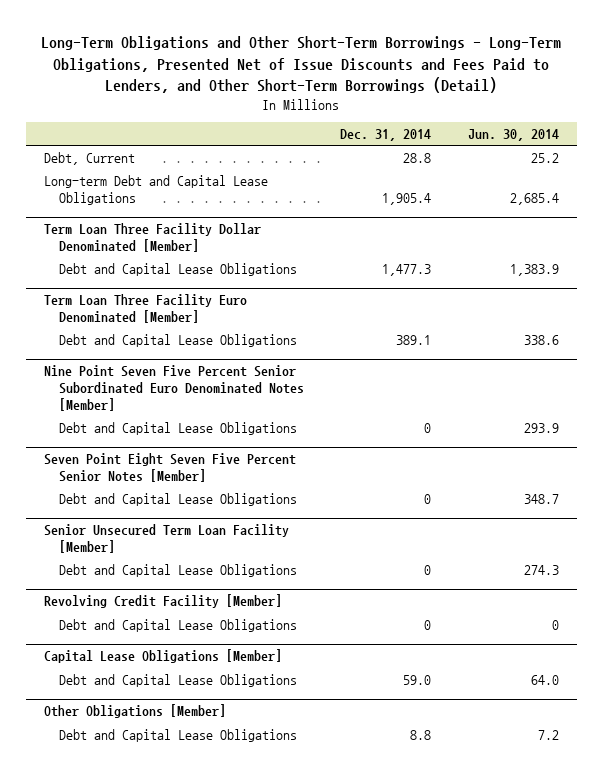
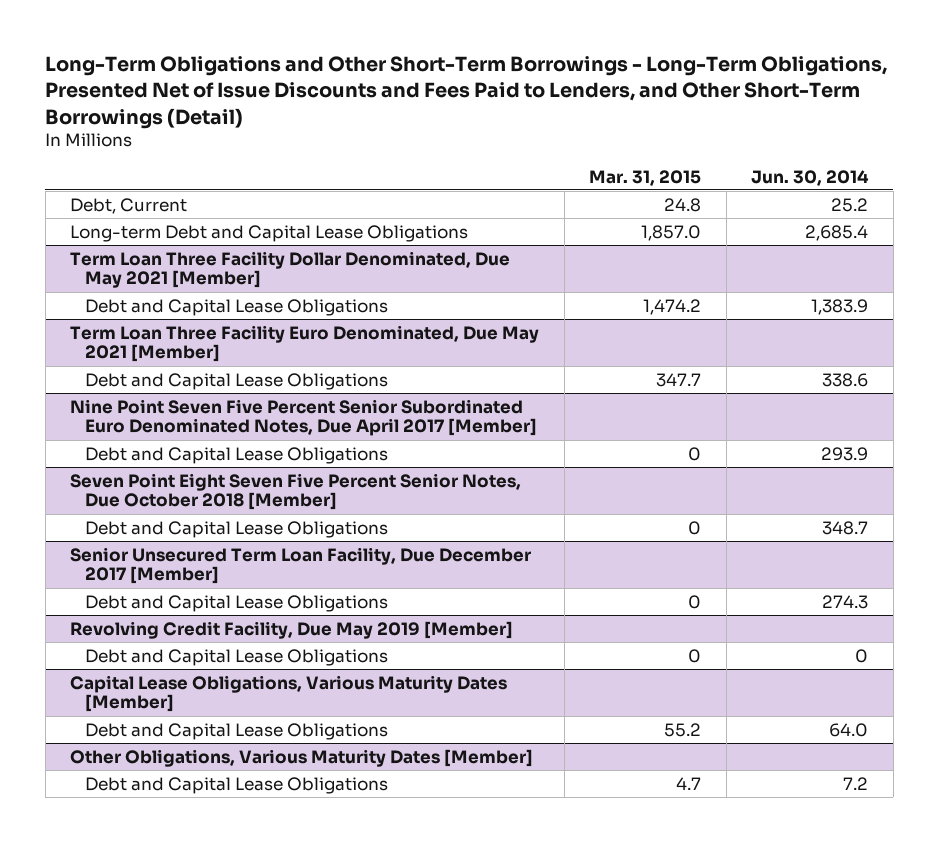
[340,129,432,142] Dec. 31, 2014 -> none
none -> [589,169,702,186] Mar. 31, 2015
[44,223,262,253] Term Loan Three Facility Dollar Denominated [Member] -> [70,250,511,289] Term Loan Three Facility Dollar Denominated, Due May 2021 [Member]
[44,294,248,324] Term Loan Three Facility Euro Denominated [Member] -> [70,324,540,363] Term Loan Three Facility Euro Denominated, Due May 2021 [Member]
[44,365,305,411] Nine Point Seven Five Percent Senior Subordinated Euro Denominated Notes [Member] -> [70,398,537,437] Nine Point Seven Five Percent Senior Subordinated Euro Denominated Notes, Due April 2017 [Member]
[44,453,297,483] Seven Point Eight Seven Five Percent Senior Notes [Member] -> [70,472,522,511] Seven Point Eight Seven Five Percent Senior Notes, Due October 2018 [Member]
[44,524,290,554] Senior Unsecured Term Loan Facility [Member] -> [70,546,532,585] Senior Unsecured Term Loan Facility, Due December 2017 [Member]
[44,594,283,609] Revolving Credit Facility [Member] -> [70,620,514,639] Revolving Credit Facility, Due May 2019 [Member]
[44,649,283,664] Capital Lease Obligations [Member] -> [70,674,508,713] Capital Lease Obligations, Various Maturity Dates [Member]
[44,704,227,719] Other Obligations [Member] -> [70,748,534,767] Other Obligations, Various Maturity Dates [Member]

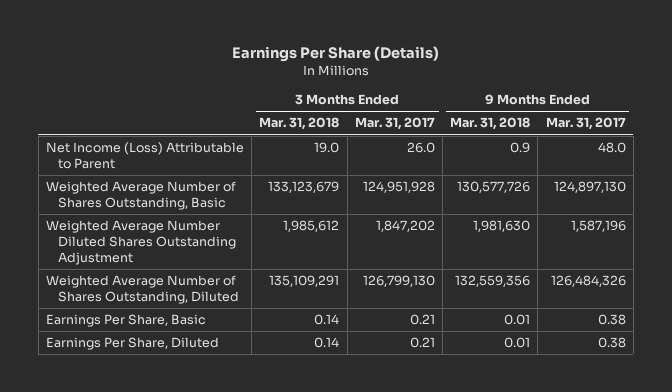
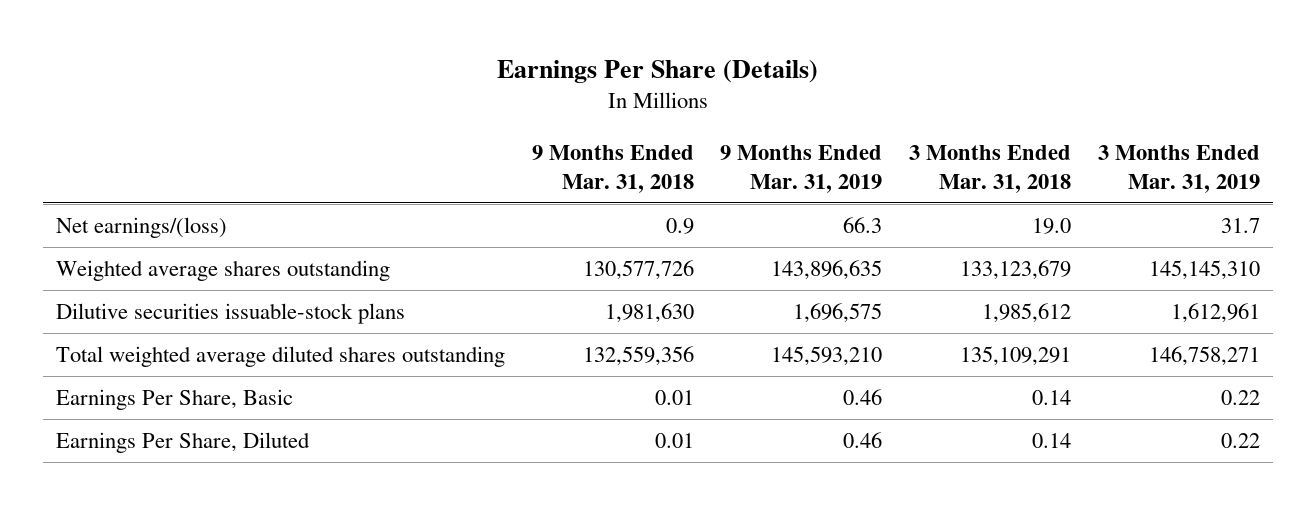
[354,117,435,131] Mar. 31, 2017 -> none
[545,117,626,131] Mar. 31, 2017 -> none
none -> [720,144,883,193] 9 Months Ended Mar. 31, 2019
none -> [1097,144,1260,193] 3 Months Ended Mar. 31, 2019
[46,142,245,169] Net Income (Loss) Attributable to Parent -> [55,216,227,238] Net earnings/(loss)
[46,181,237,210] Weighted Average Number of Shares Outstanding, Basic -> [55,259,390,281] Weighted average shares outstanding
[46,220,237,265] Weighted Average Number Diluted Shares Outstanding Adjustment -> [55,302,405,324] Dilutive securities issuable-stock plans
[46,275,240,304] Weighted Average Number of Shares Outstanding, Diluted -> [55,345,505,367] Total weighted average diluted shares outstanding

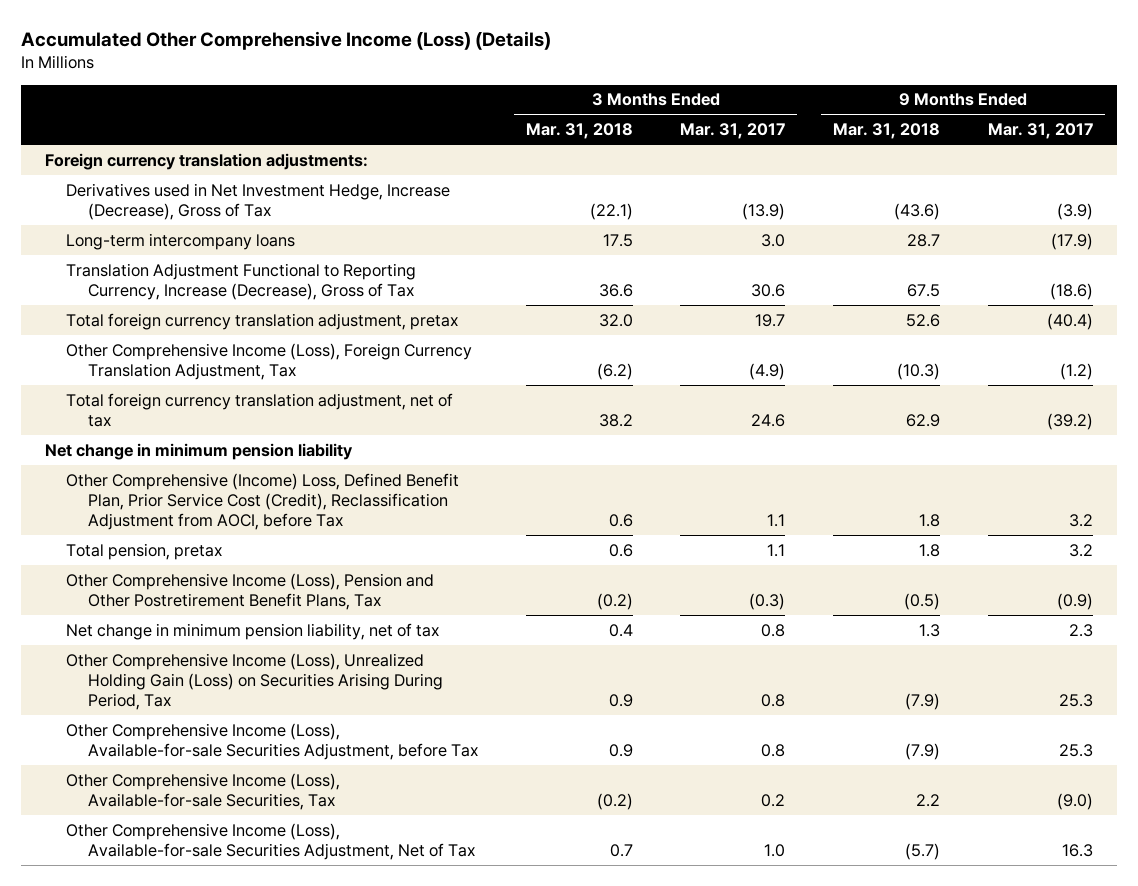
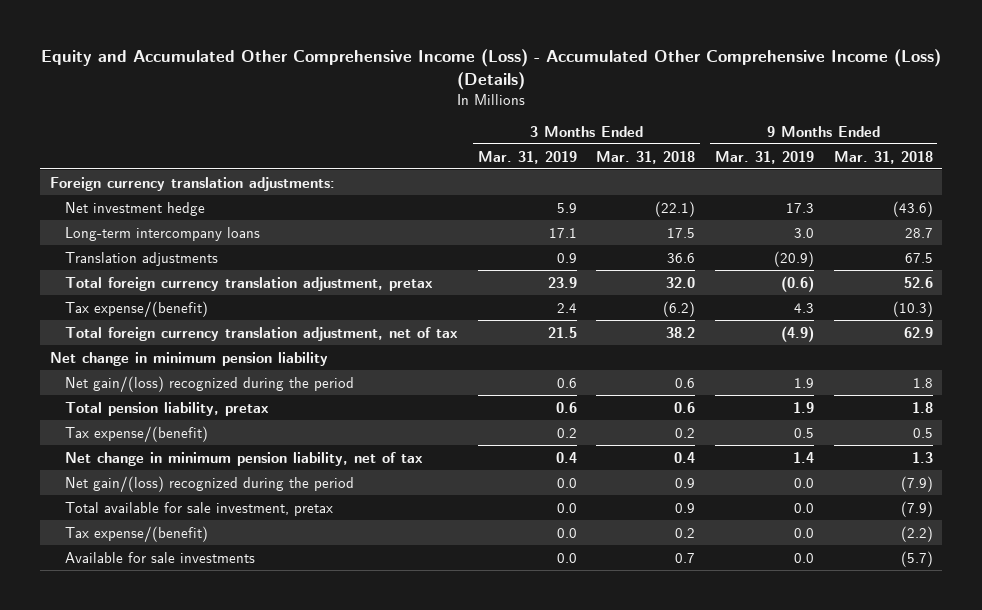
[20,31,551,51] Accumulated Other Comprehensive Income (Loss) (Details) -> [41,49,942,90] Equity and Accumulated Other Comprehensive Income (Loss) - Accumulated Other Comprehensive Income (Loss) (Details)
[680,123,786,140] Mar. 31, 2017 -> none
[988,123,1094,140] Mar. 31, 2017 -> none
none -> [477,150,577,164] Mar. 31, 2019
none -> [714,150,814,164] Mar. 31, 2019
[66,182,451,220] Derivatives used in Net Investment Hedge, Increase (Decrease), Gross of Tax -> [65,201,206,216] Net investment hedge
[66,262,417,300] Translation Adjustment Functional to Reporting Currency, Increase (Decrease), Gross of Tax -> [65,251,219,266] Translation adjustments
[66,342,473,380] Other Comprehensive Income (Loss), Foreign Currency Translation Adjustment, Tax -> [65,300,209,317] Tax expense/(benefit)
[66,572,435,610] Other Comprehensive Income (Loss), Pension and Other Postretirement Benefit Plans, Tax -> none
[66,472,460,530] Other Comprehensive (Income) Loss, Defined Benefit Plan, Prior Service Cost (Credit), Reclassification Adjustment from AOCI, before Tax -> [65,375,355,392] Net gain/(loss) recognized during the period
[66,542,223,560] Total pension, pretax -> [65,401,270,416] Total pension liability, pretax
none -> [65,425,209,442] Tax expense/(benefit)
[66,772,341,810] Other Comprehensive Income (Loss), Available-for-sale Securities, Tax -> none
[66,652,443,710] Other Comprehensive Income (Loss), Unrealized Holding Gain (Loss) on Securities Arising During Period, Tax -> [65,475,355,492] Net gain/(loss) recognized during the period
[66,722,478,760] Other Comprehensive Income (Loss), Available-for-sale Securities Adjustment, before Tax -> [65,501,334,516] Total available for sale investment, pretax
none -> [65,525,209,542] Tax expense/(benefit)
[66,822,475,860] Other Comprehensive Income (Loss), Available-for-sale Securities Adjustment, Net of Tax -> [65,551,256,563] Available for sale investments

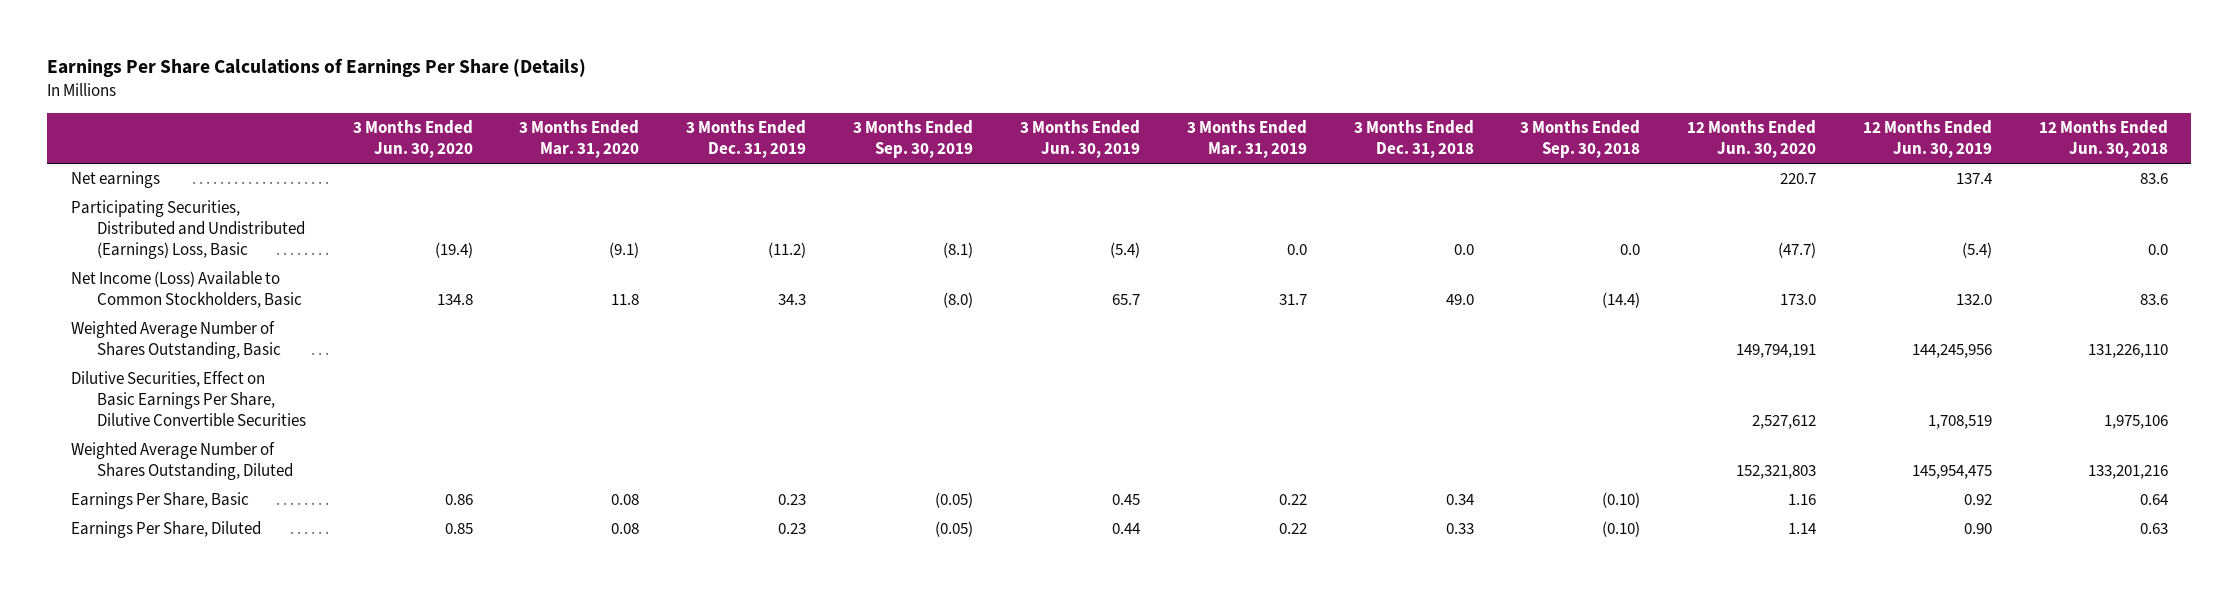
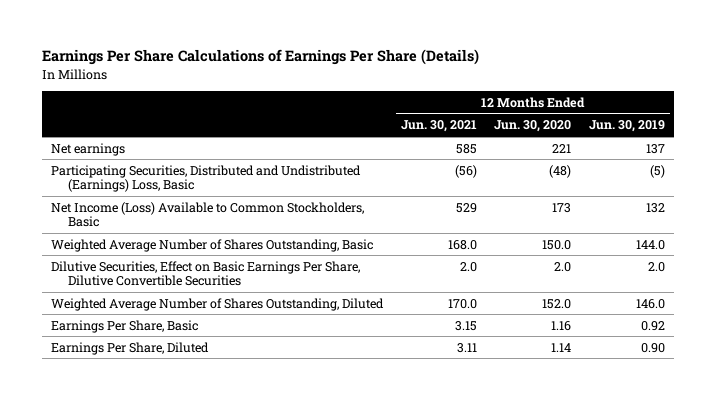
[352,119,473,158] 3 Months Ended Jun. 30, 2020 -> none
[519,119,640,158] 3 Months Ended Mar. 31, 2020 -> none
[686,119,807,158] 3 Months Ended Dec. 31, 2019 -> none
[853,119,974,158] 3 Months Ended Sep. 30, 2019 -> none
[1019,119,1140,158] 3 Months Ended Jun. 30, 2019 -> none
[1186,119,1307,158] 3 Months Ended Mar. 31, 2019 -> none
[1353,119,1474,158] 3 Months Ended Dec. 31, 2018 -> none
[1520,119,1641,158] 3 Months Ended Sep. 30, 2018 -> none
[2039,119,2169,158] 12 Months Ended Jun. 30, 2018 -> none
none -> [400,120,477,133] Jun. 30, 2021
[1780,173,1817,185] 220.7 -> [552,143,572,153] 221
[1956,173,1993,185] 137.4 -> [646,143,666,154] 137
[1778,242,1817,259] (47.7) -> [549,164,572,178] (48)
[1962,242,1993,259] (5.4) -> [650,164,666,178] (5)
[1780,294,1817,306] 173.0 -> [552,202,572,213] 173
[1956,294,1993,306] 132.0 -> [646,202,666,213] 132
[1736,344,1817,359] 149,794,191 -> [542,239,572,250] 150.0
[1912,344,1993,359] 144,245,956 -> [636,239,666,250] 144.0
[1752,415,1817,430] 2,527,612 -> [554,261,572,272] 2.0
[1928,415,1993,430] 1,708,519 -> [648,261,666,272] 2.0
[1736,465,1817,480] 152,321,803 -> [542,298,572,309] 152.0
[1912,465,1993,480] 145,954,475 -> [636,298,666,309] 146.0

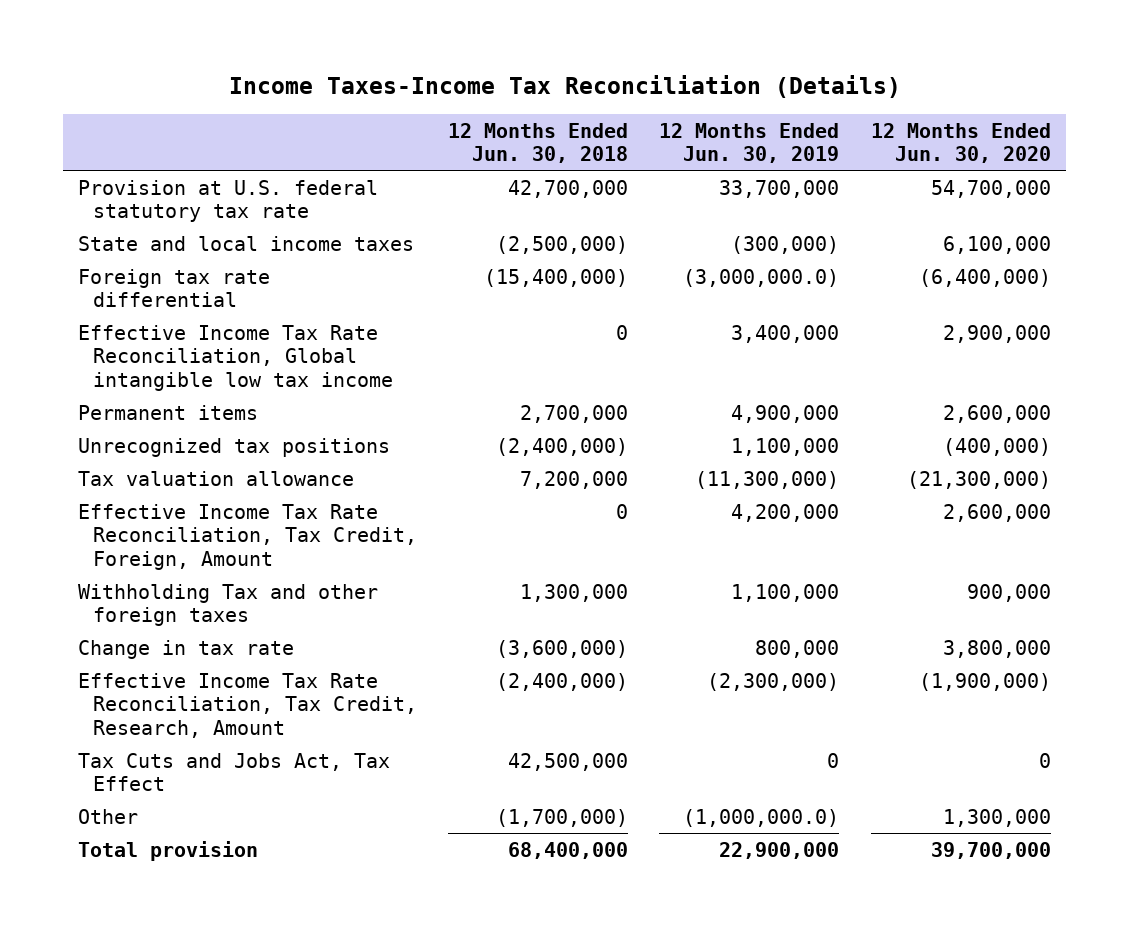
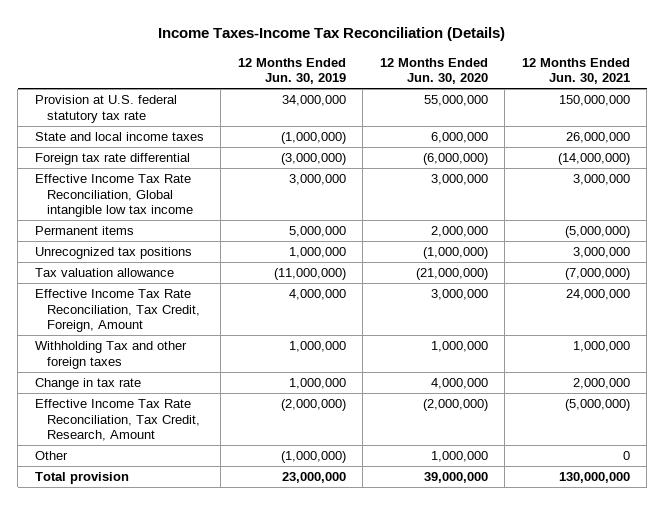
[447,122,628,164] 12 Months Ended Jun. 30, 2018 -> none
none -> [521,57,630,85] 12 Months Ended Jun. 30, 2021
[78,752,391,792] Tax Cuts and Jobs Act, Tax Effect -> none
[719,179,840,198] 33,700,000 -> [281,95,346,107] 34,000,000
[930,179,1051,198] 54,700,000 -> [423,95,488,107] 55,000,000
[731,235,840,254] (300,000) -> [280,132,346,145] (1,000,000)
[942,235,1051,254] 6,100,000 -> [430,132,488,144] 6,000,000
[683,268,840,287] (3,000,000.0) -> [280,153,346,166] (3,000,000)
[918,268,1051,287] (6,400,000) -> [422,153,488,166] (6,000,000)
[731,324,840,343] 3,400,000 -> [288,174,346,186] 3,000,000
[942,324,1051,343] 2,900,000 -> [430,174,488,186] 3,000,000
[731,404,840,423] 4,900,000 -> [288,226,346,238] 5,000,000
[942,404,1051,423] 2,600,000 -> [430,226,488,238] 2,000,000
[731,437,840,456] 1,100,000 -> [288,247,346,259] 1,000,000
[942,437,1051,456] (400,000) -> [422,247,488,260] (1,000,000)
[695,470,840,489] (11,300,000) -> [273,268,346,281] (11,000,000)
[906,470,1051,489] (21,300,000) -> [415,268,488,281] (21,000,000)
[731,503,840,522] 4,200,000 -> [288,289,346,301] 4,000,000
[942,503,1051,522] 2,600,000 -> [430,289,488,301] 3,000,000
[731,583,840,602] 1,100,000 -> [288,341,346,353] 1,000,000
[966,583,1051,602] 900,000 -> [430,341,488,353] 1,000,000
[755,639,840,658] 800,000 -> [288,378,346,390] 1,000,000
[942,639,1051,658] 3,800,000 -> [430,378,488,390] 4,000,000
[707,672,840,691] (2,300,000) -> [280,399,346,412] (2,000,000)
[918,672,1051,691] (1,900,000) -> [422,399,488,412] (2,000,000)
[683,808,840,827] (1,000,000.0) -> [280,451,346,464] (1,000,000)
[942,808,1051,827] 1,300,000 -> [430,451,488,463] 1,000,000
[719,841,840,859] 22,900,000 -> [281,472,346,484] 23,000,000
[930,841,1051,859] 39,700,000 -> [423,472,488,484] 39,000,000

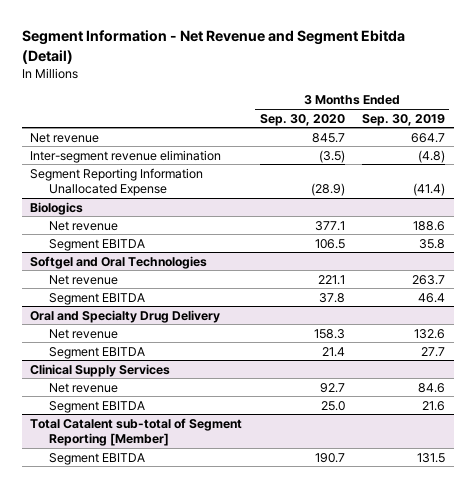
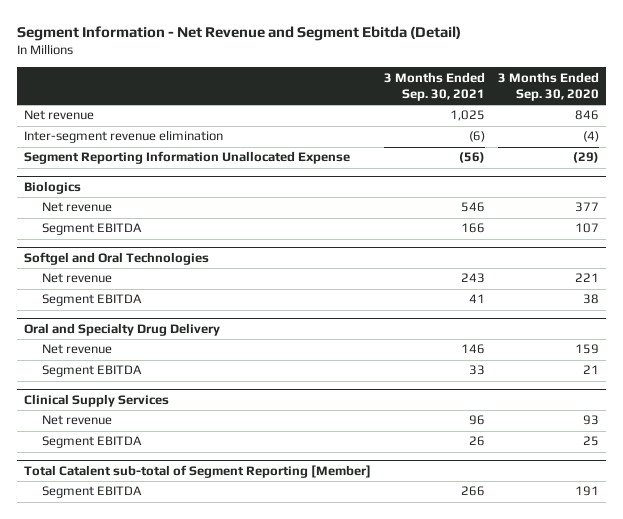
[362,113,446,126] Sep. 30, 2019 -> none
none -> [384,71,486,101] 3 Months Ended Sep. 30, 2021
[311,132,345,143] 845.7 -> [575,110,600,121] 846
[318,149,345,163] (3.5) -> [583,131,600,143] (4)
[310,183,345,197] (28.9) -> [573,152,600,164] (29)
[314,220,345,231] 377.1 -> [575,202,600,213] 377
[314,238,345,249] 106.5 -> [575,223,600,234] 107
[317,274,345,285] 221.1 -> [575,273,600,283] 221
[318,292,345,303] 37.8 -> [583,294,600,305] 38
[313,328,345,339] 158.3 -> [575,344,600,355] 159
[321,346,345,357] 21.4 -> [583,365,600,375] 21
[319,382,345,393] 92.7 -> [583,415,600,426] 93
[320,400,345,411] 25.0 -> [583,436,600,447] 25
[314,452,345,463] 190.7 -> [575,486,600,497] 191

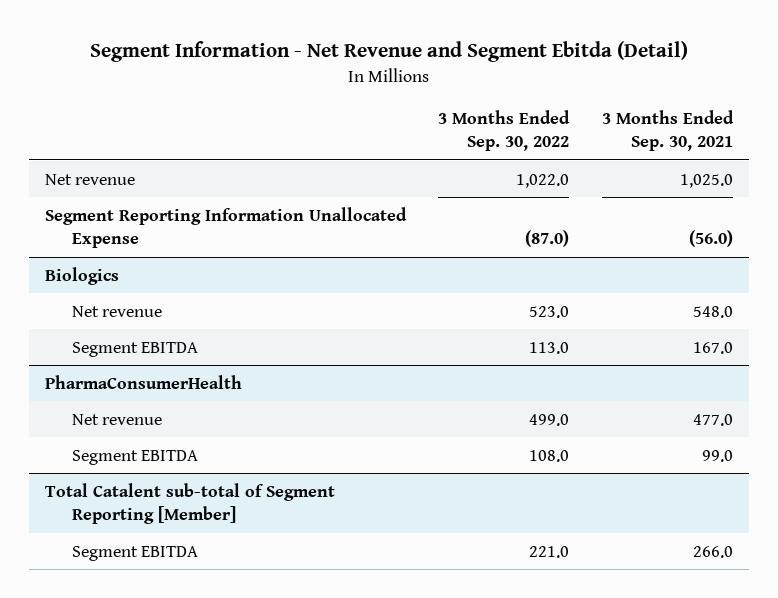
[498,71,600,101] 3 Months Ended Sep. 30, 2020 -> none
none -> [438,109,571,152] 3 Months Ended Sep. 30, 2022
[23,130,223,144] Inter-segment revenue elimination -> none
[450,110,486,122] 1,025 -> [679,173,733,188] 1,025.0
[459,152,486,164] (56) -> [688,230,733,248] (56.0)
[23,251,209,265] Softgel and Oral Technologies -> none
[23,322,220,336] Oral and Specialty Drug Delivery -> none
[41,344,112,355] Net revenue -> none
[41,365,142,378] Segment EBITDA -> none
[23,393,169,407] Clinical Supply Services -> none
[41,415,112,426] Net revenue -> none
[41,436,142,449] Segment EBITDA -> none
[461,202,486,213] 546 -> [692,305,733,318] 548.0
[461,223,486,234] 166 -> [692,341,733,354] 167.0
none -> [45,374,243,389] PharmaConsumerHealth
[461,273,486,284] 243 -> [692,413,733,426] 477.0
[469,294,486,304] 41 -> [701,449,733,462] 99.0
[461,486,486,497] 266 -> [692,545,733,558] 266.0

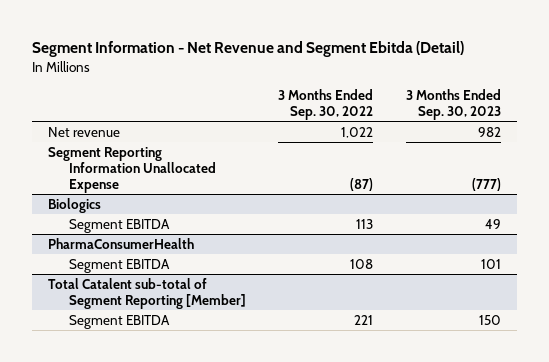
[601,109,734,152] 3 Months Ended Sep. 30, 2021 -> none
none -> [405,89,501,121] 3 Months Ended Sep. 30, 2023
[516,173,570,188] 1,022.0 -> [341,126,374,138] 1,022
[525,230,570,248] (87.0) -> [350,177,374,191] (87)
[71,305,162,317] Net revenue -> none
[529,341,570,354] 113.0 -> [356,218,374,229] 113
[71,413,162,425] Net revenue -> none
[529,449,570,462] 108.0 -> [350,258,374,269] 108
[529,545,570,558] 221.0 -> [354,314,374,325] 221

